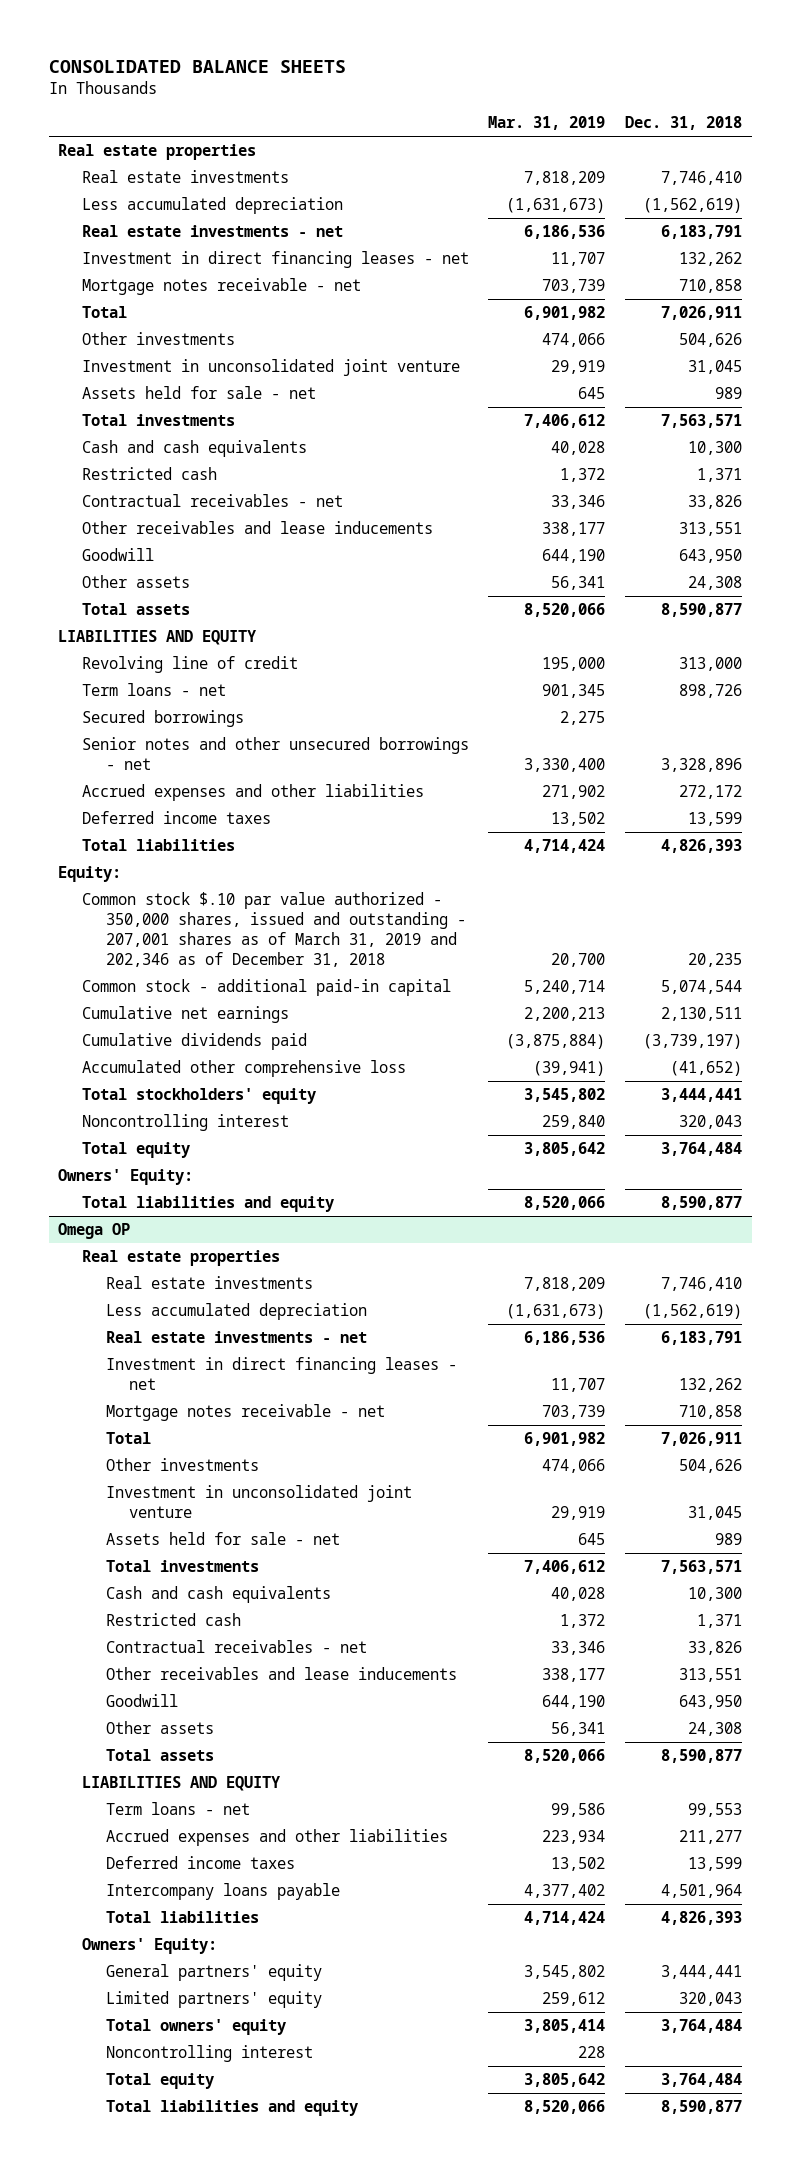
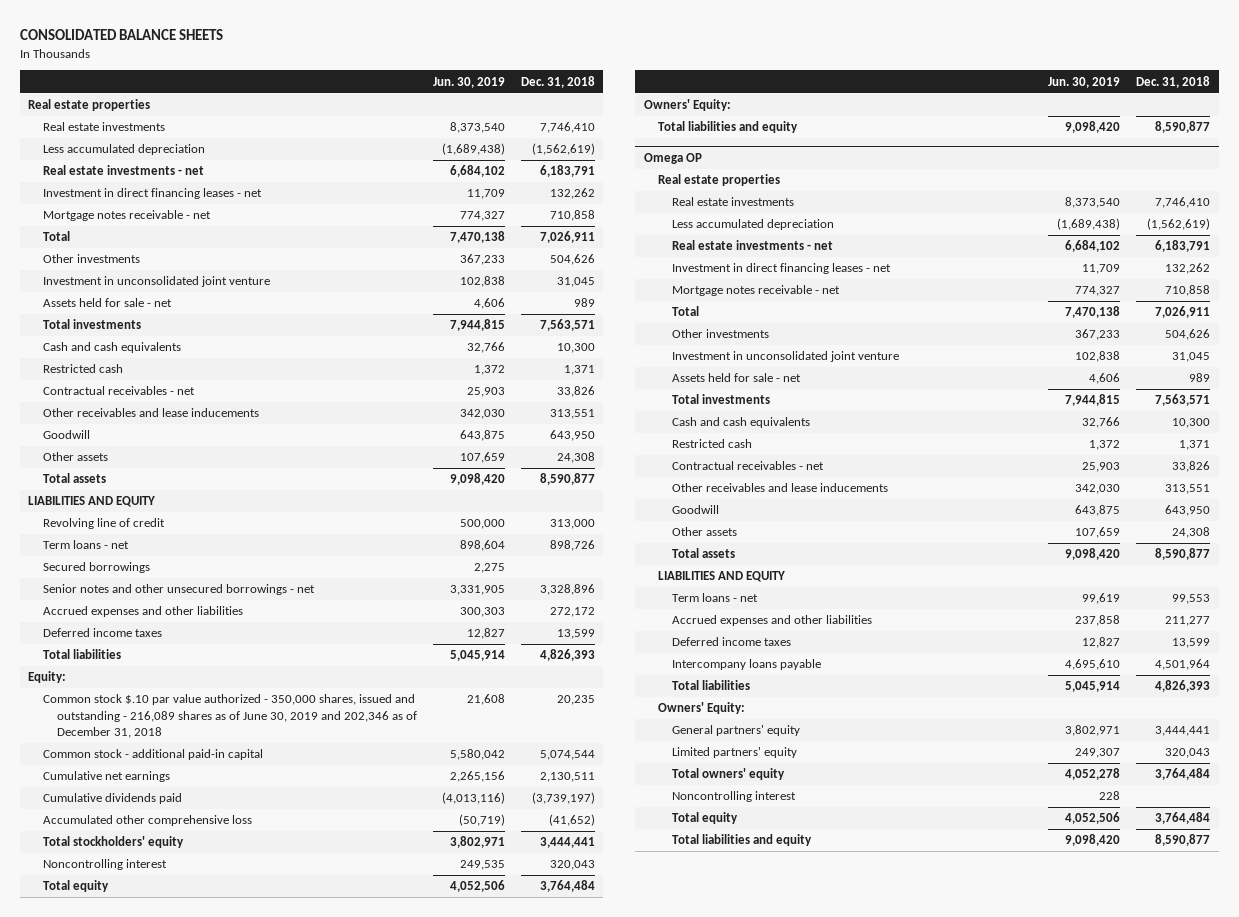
[488,116,606,131] Mar. 31, 2019 -> none
none -> [433,76,506,88] Jun. 30, 2019
[82,892,466,968] Common stock $.10 par value authorized - 350,000 shares, issued and outstanding - 207,001 shares as of March 31, 2019 and 202,346 as of December 31, 2018 -> [42,694,417,739] Common stock $.10 par value authorized - 350,000 shares, issued and outstanding - 216,089 shares as of June 30, 2019 and 202,346 as of December 31, 2018

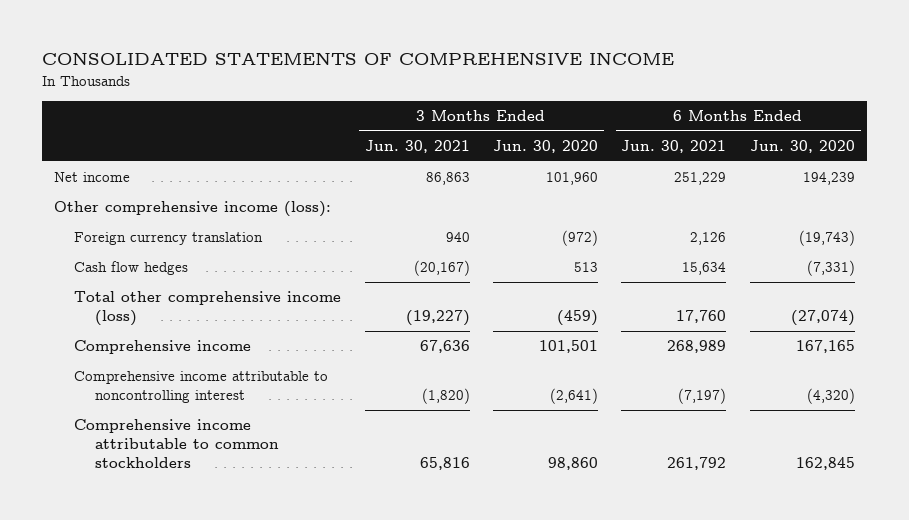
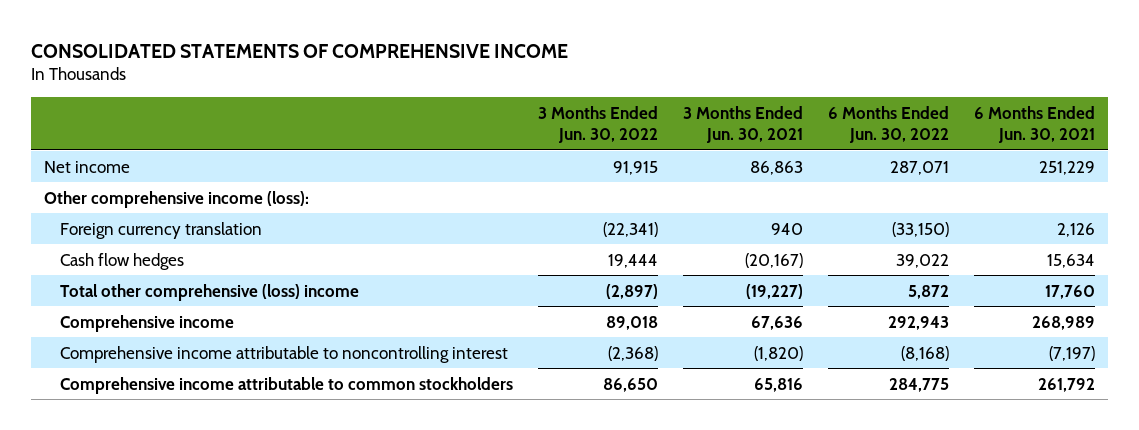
[493,140,599,154] Jun. 30, 2020 -> none
[749,140,855,154] Jun. 30, 2020 -> none
none -> [538,105,659,144] 3 Months Ended Jun. 30, 2022
none -> [828,105,950,144] 6 Months Ended Jun. 30, 2022
[74,291,342,326] Total other comprehensive income (loss) -> [60,283,360,301] Total other comprehensive (loss) income

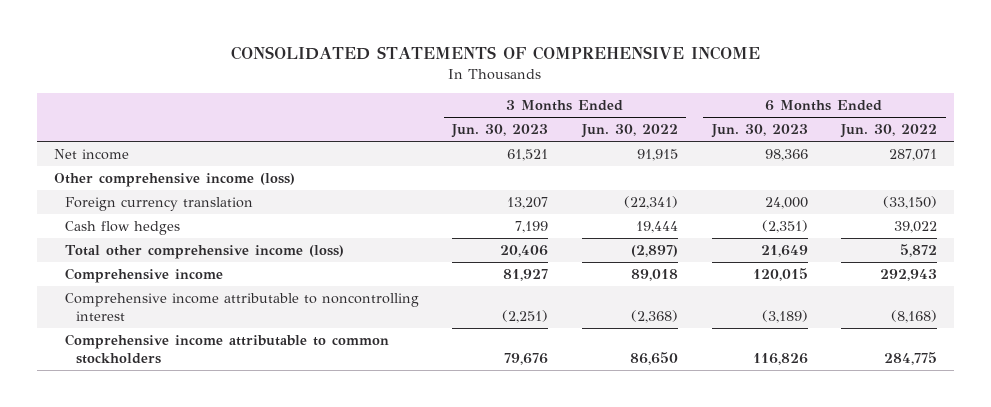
[683,105,804,144] 3 Months Ended Jun. 30, 2021 -> none
[974,105,1096,144] 6 Months Ended Jun. 30, 2021 -> none
none -> [451,124,549,139] Jun. 30, 2023
none -> [710,124,808,139] Jun. 30, 2023
[43,190,309,208] Other comprehensive income (loss): -> [53,173,295,188] Other comprehensive income (loss)
[60,283,360,301] Total other comprehensive (loss) income -> [64,245,344,260] Total other comprehensive income (loss)

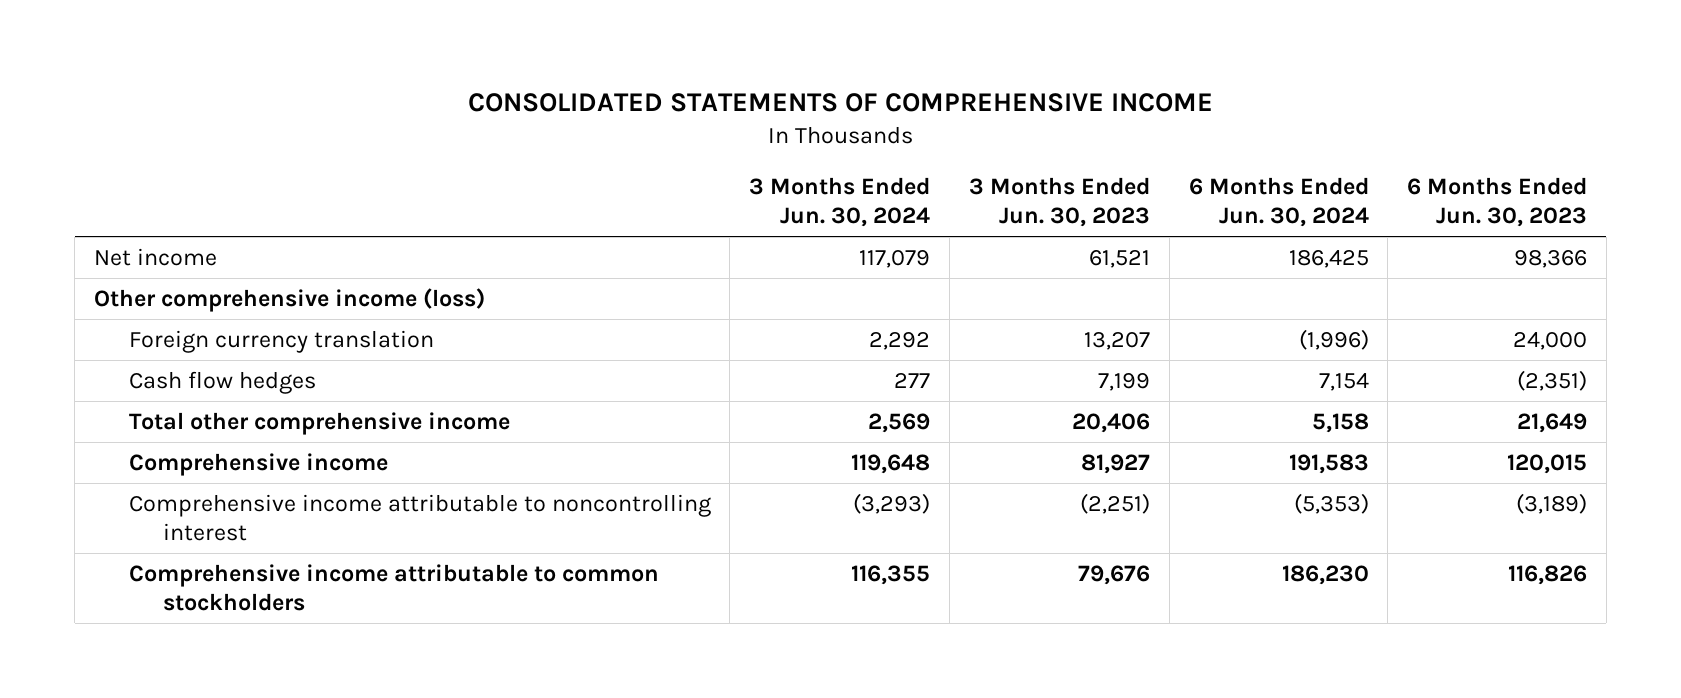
[580,124,678,139] Jun. 30, 2022 -> none
[840,124,938,139] Jun. 30, 2022 -> none
none -> [749,177,931,228] 3 Months Ended Jun. 30, 2024
none -> [1188,177,1369,228] 6 Months Ended Jun. 30, 2024
[64,245,344,260] Total other comprehensive income (loss) -> [128,411,510,435] Total other comprehensive income

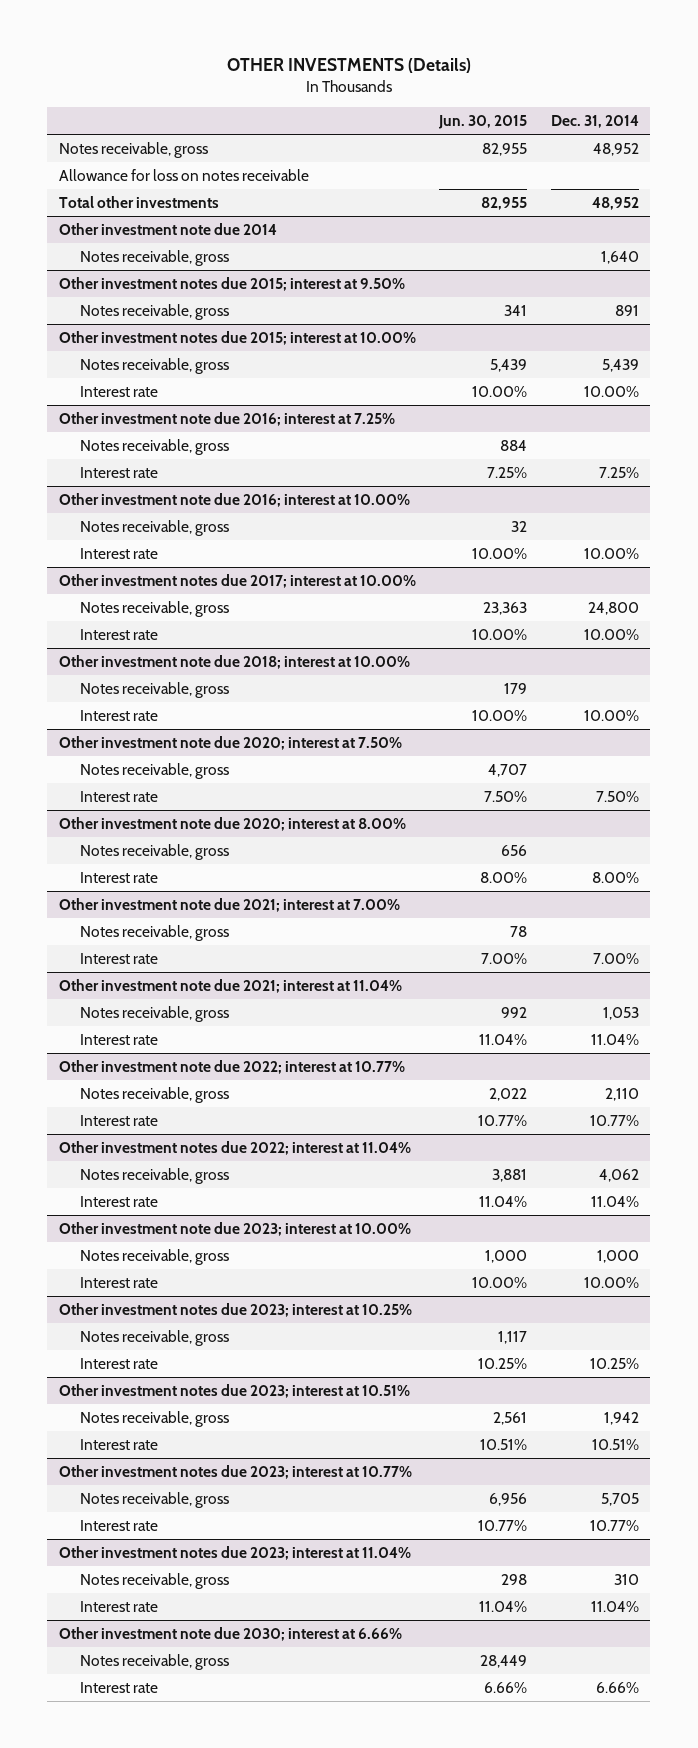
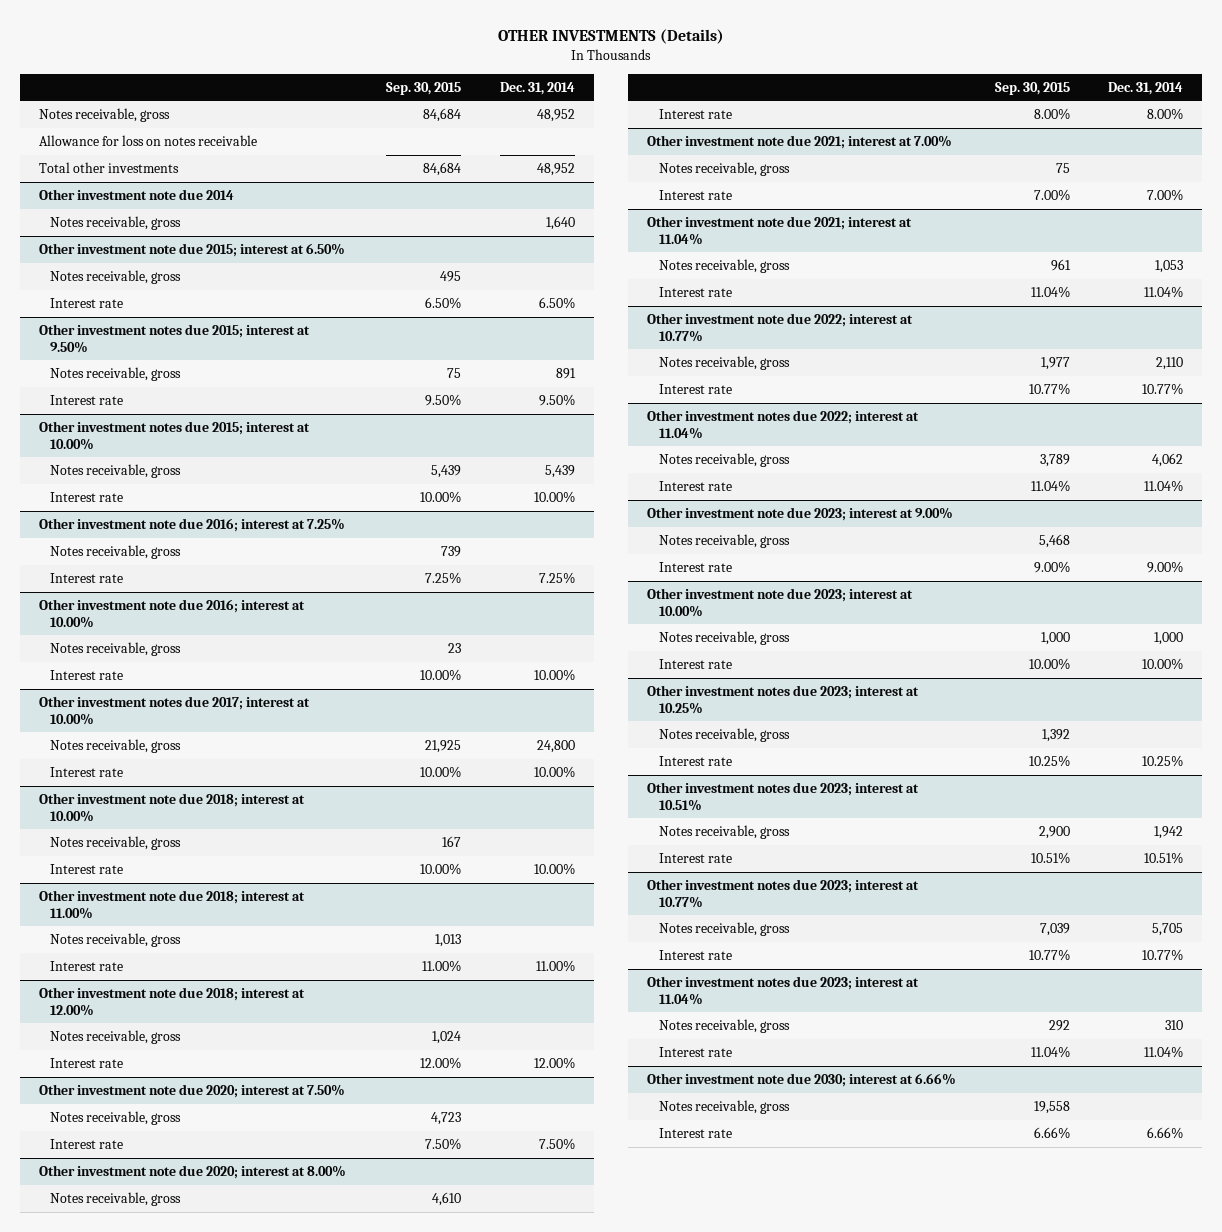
[438,115,528,130] Jun. 30, 2015 -> none
none -> [386,81,462,95] Sep. 30, 2015
none -> [38,243,345,258] Other investment note due 2015; interest at 6.50%
none -> [50,270,182,285] Notes receivable, gross
none -> [50,298,124,309] Interest rate
none -> [50,395,124,406] Interest rate
none -> [38,890,305,919] Other investment note due 2018; interest at 11.00%
none -> [50,933,182,948] Notes receivable, gross
none -> [50,961,124,972] Interest rate
none -> [38,987,305,1016] Other investment note due 2018; interest at 12.00%
none -> [50,1030,182,1045] Notes receivable, gross
none -> [50,1058,124,1069] Interest rate
none -> [647,507,954,522] Other investment note due 2023; interest at 9.00%
none -> [658,534,790,549] Notes receivable, gross
none -> [658,562,732,573] Interest rate

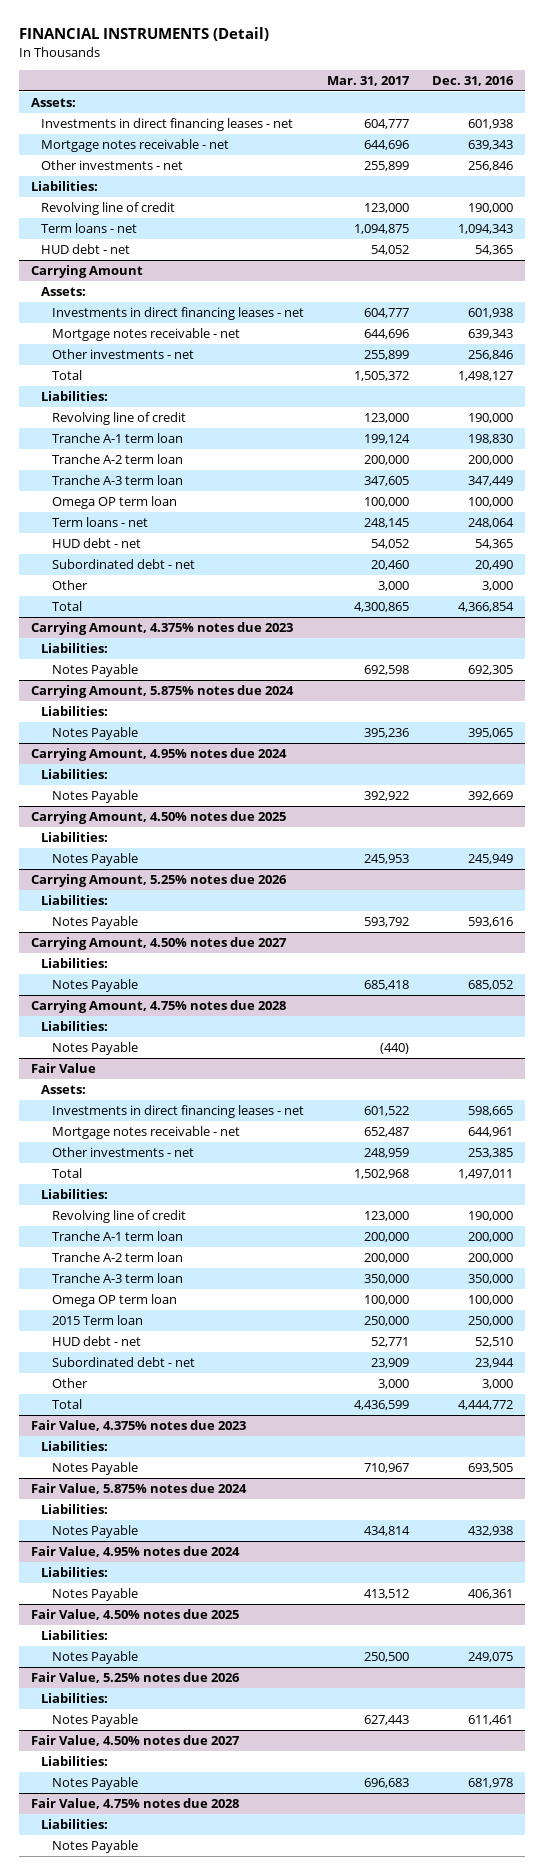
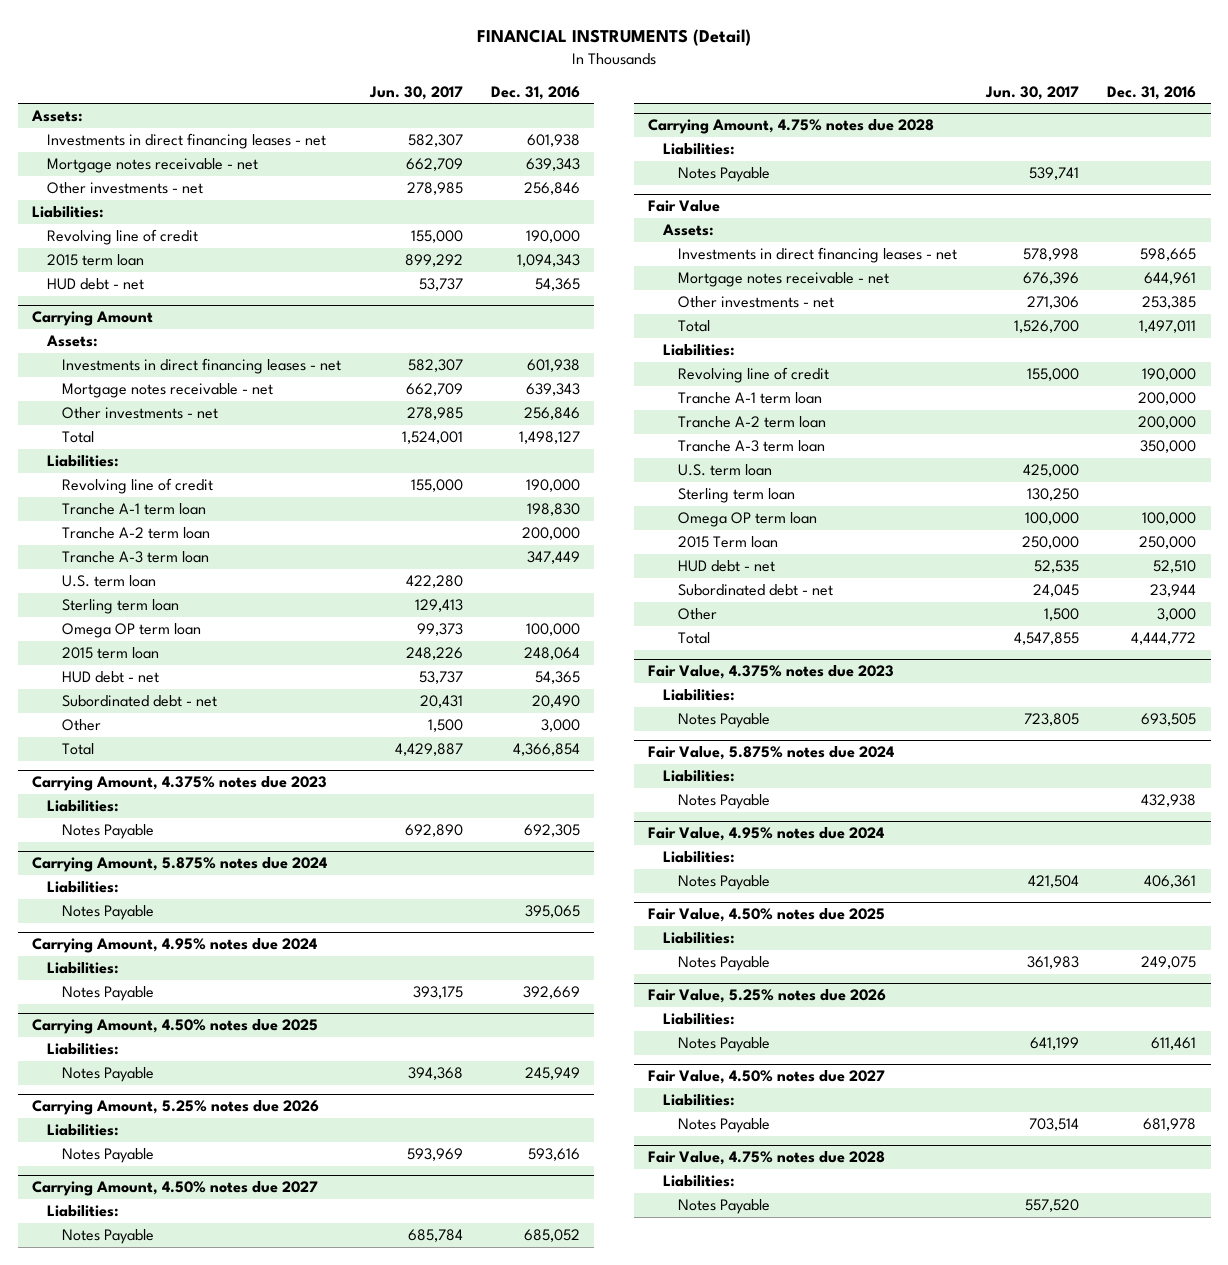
[327,75,411,86] Mar. 31, 2017 -> none
none -> [368,85,463,100] Jun. 30, 2017
[41,222,138,233] Term loans - net -> [47,253,145,266] 2015 term loan
none -> [62,574,157,587] U.S. term loan
none -> [62,598,180,614] Sterling term loan
[51,516,148,527] Term loans - net -> [62,646,160,659] 2015 term loan
none -> [678,463,773,476] U.S. term loan
none -> [678,487,796,503] Sterling term loan

